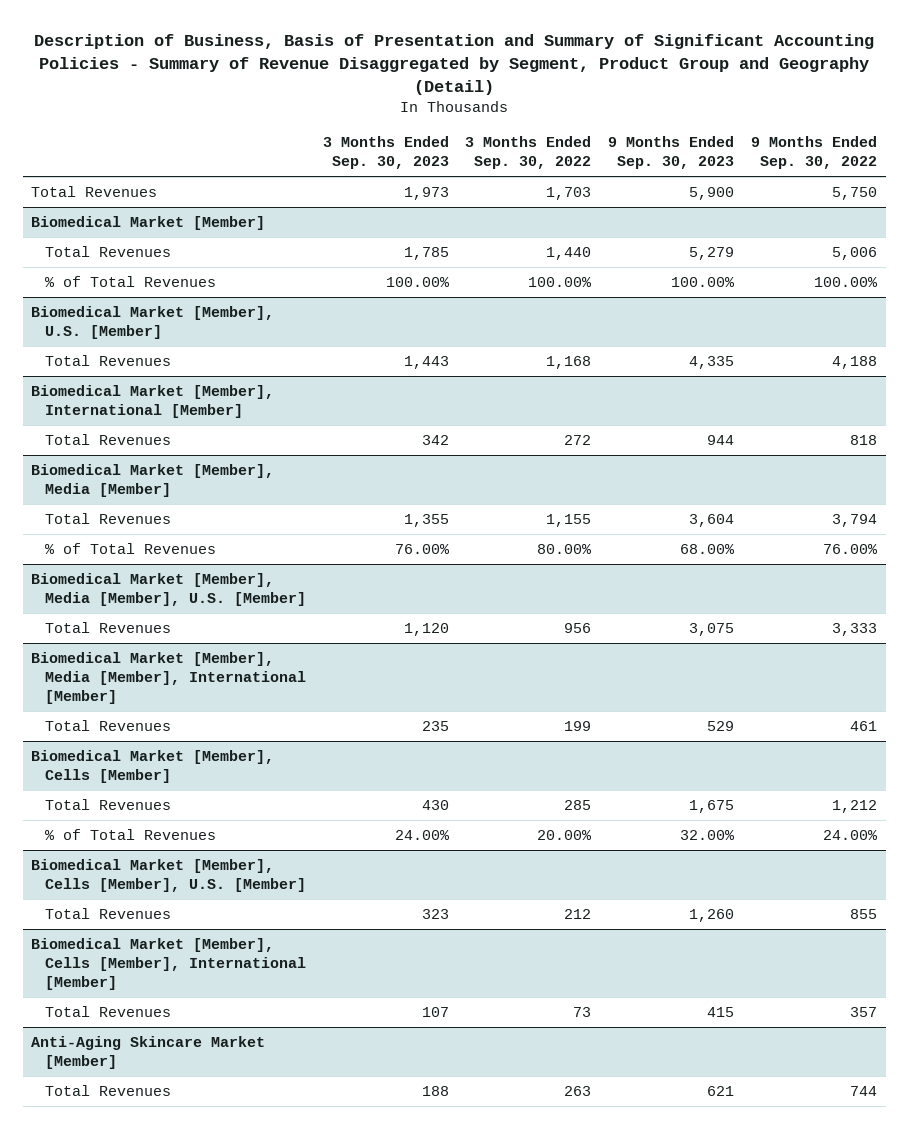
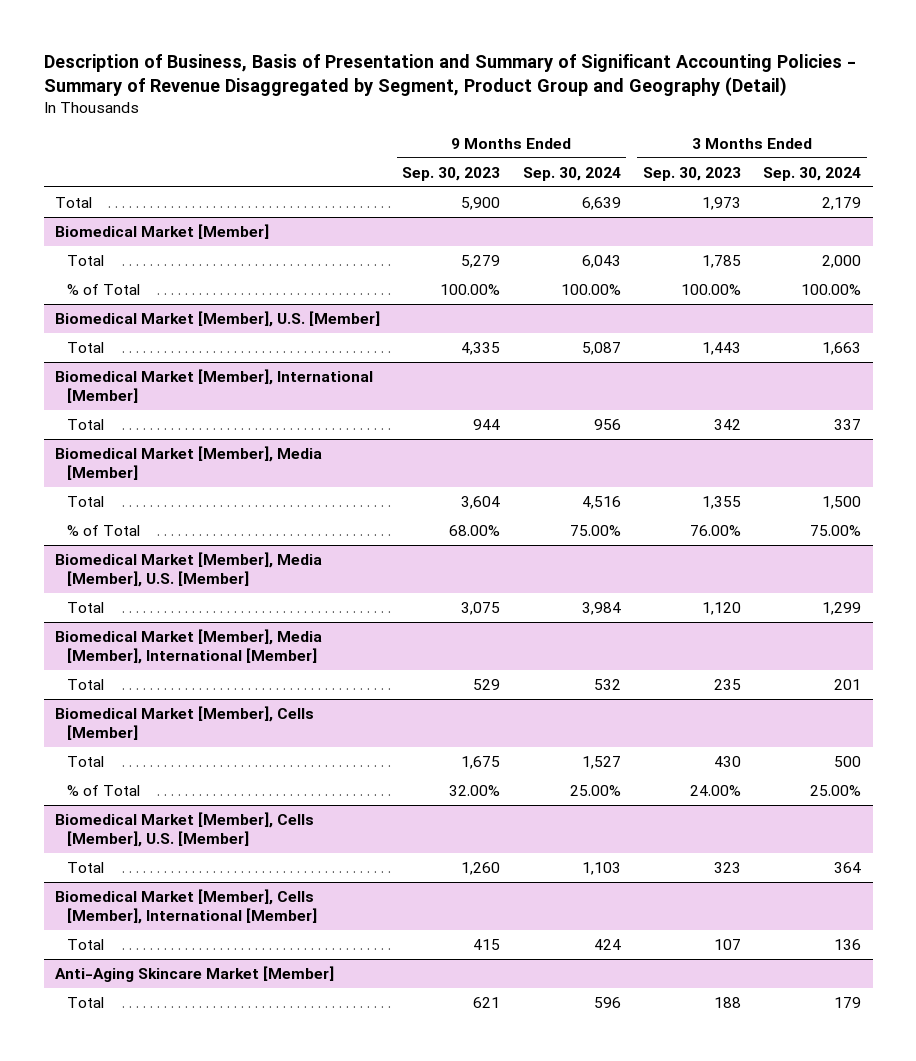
[465,135,592,170] 3 Months Ended Sep. 30, 2022 -> none
[751,135,878,170] 9 Months Ended Sep. 30, 2022 -> none
none -> [522,166,621,181] Sep. 30, 2024
none -> [763,166,862,181] Sep. 30, 2024
[31,185,158,197] Total Revenues -> [54,196,92,208] Total
[44,245,171,257] Total Revenues -> [66,254,104,266] Total
[44,275,216,287] % of Total Revenues -> [66,283,140,295] % of Total
[44,354,171,366] Total Revenues -> [66,341,104,353] Total
[44,433,171,445] Total Revenues -> [66,418,104,430] Total
[44,512,171,524] Total Revenues -> [66,495,104,507] Total
[44,542,216,554] % of Total Revenues -> [66,524,140,536] % of Total
[44,621,171,633] Total Revenues -> [66,601,104,613] Total
[44,719,171,731] Total Revenues -> [66,678,104,690] Total
[44,798,171,810] Total Revenues -> [66,755,104,767] Total
[44,828,216,840] % of Total Revenues -> [66,784,140,796] % of Total
[44,907,171,919] Total Revenues -> [66,861,104,873] Total
[44,1005,171,1017] Total Revenues -> [66,938,104,950] Total
[44,1084,171,1096] Total Revenues -> [66,996,104,1008] Total

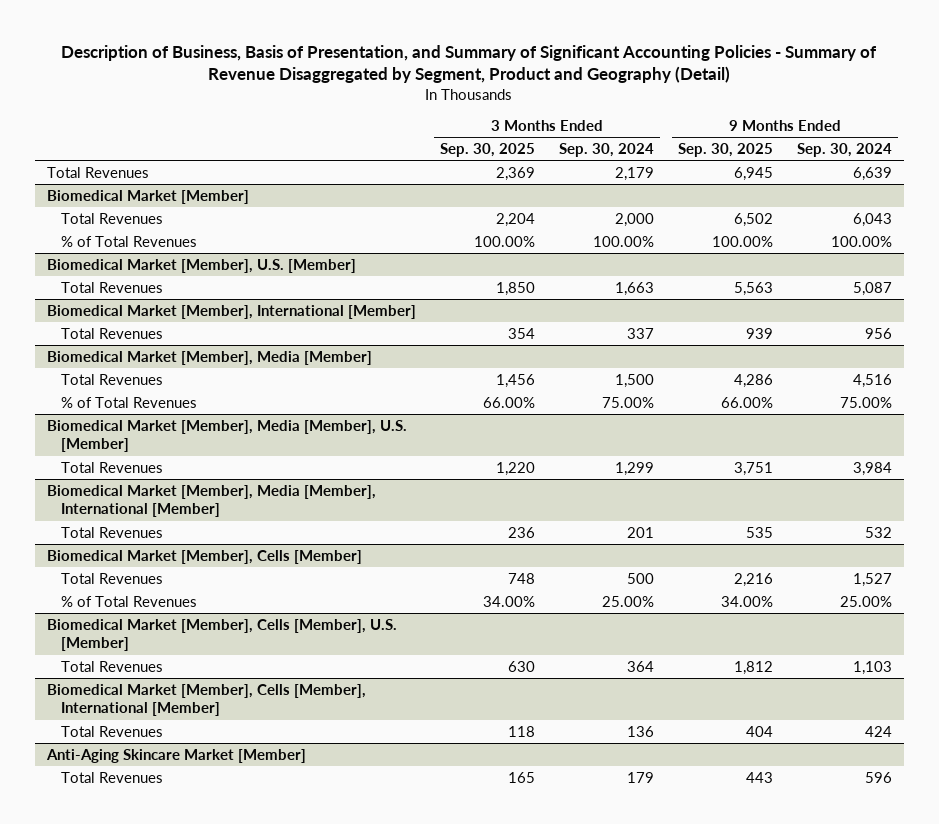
[43,53,856,97] Description of Business, Basis of Presentation and Summary of Significant Accounting Policies - Summary of Revenue Disaggregated by Segment, Product Group and Geography (Detail) -> [61,44,878,84] Description of Business, Basis of Presentation, and Summary of Significant Accounting Policies - Summary of Revenue Disaggregated by Segment, Product and Geography (Detail)
[402,166,501,181] Sep. 30, 2023 -> none
[642,166,741,181] Sep. 30, 2023 -> none
none -> [439,142,535,157] Sep. 30, 2025
none -> [677,142,773,157] Sep. 30, 2025
[54,196,92,208] Total -> [47,166,150,178] Total Revenues
[66,254,104,266] Total -> [61,212,164,224] Total Revenues
[66,283,140,295] % of Total -> [61,235,198,247] % of Total Revenues
[66,341,104,353] Total -> [61,281,164,293] Total Revenues
[66,418,104,430] Total -> [61,327,164,339] Total Revenues
[66,495,104,507] Total -> [61,373,164,385] Total Revenues
[66,524,140,536] % of Total -> [61,396,198,408] % of Total Revenues
[66,601,104,613] Total -> [61,461,164,473] Total Revenues
[66,678,104,690] Total -> [61,526,164,538] Total Revenues
[66,755,104,767] Total -> [61,572,164,584] Total Revenues
[66,784,140,796] % of Total -> [61,595,198,607] % of Total Revenues
[66,861,104,873] Total -> [61,660,164,672] Total Revenues
[66,938,104,950] Total -> [61,725,164,737] Total Revenues
[66,996,104,1008] Total -> [61,771,164,783] Total Revenues

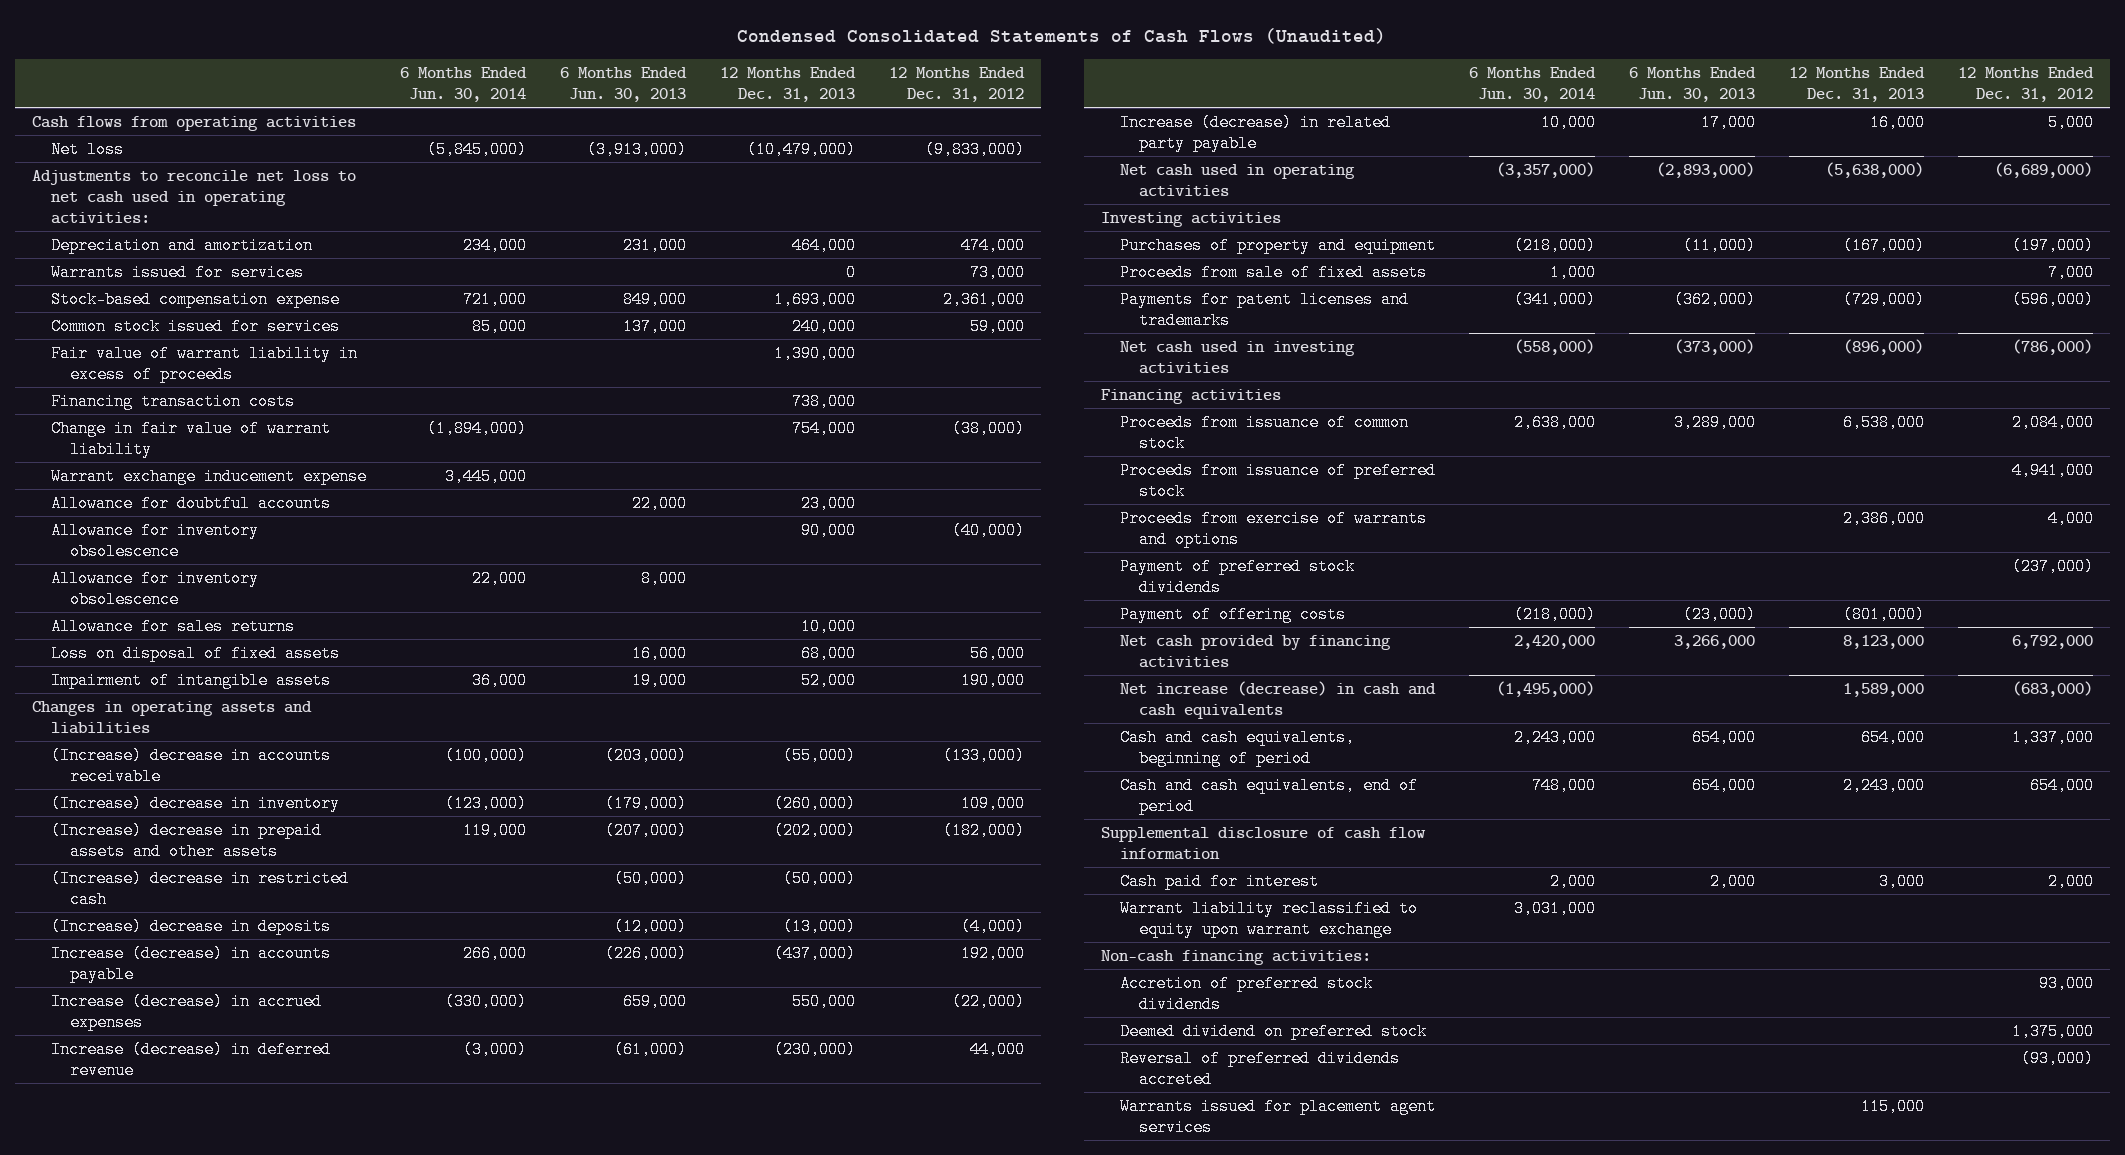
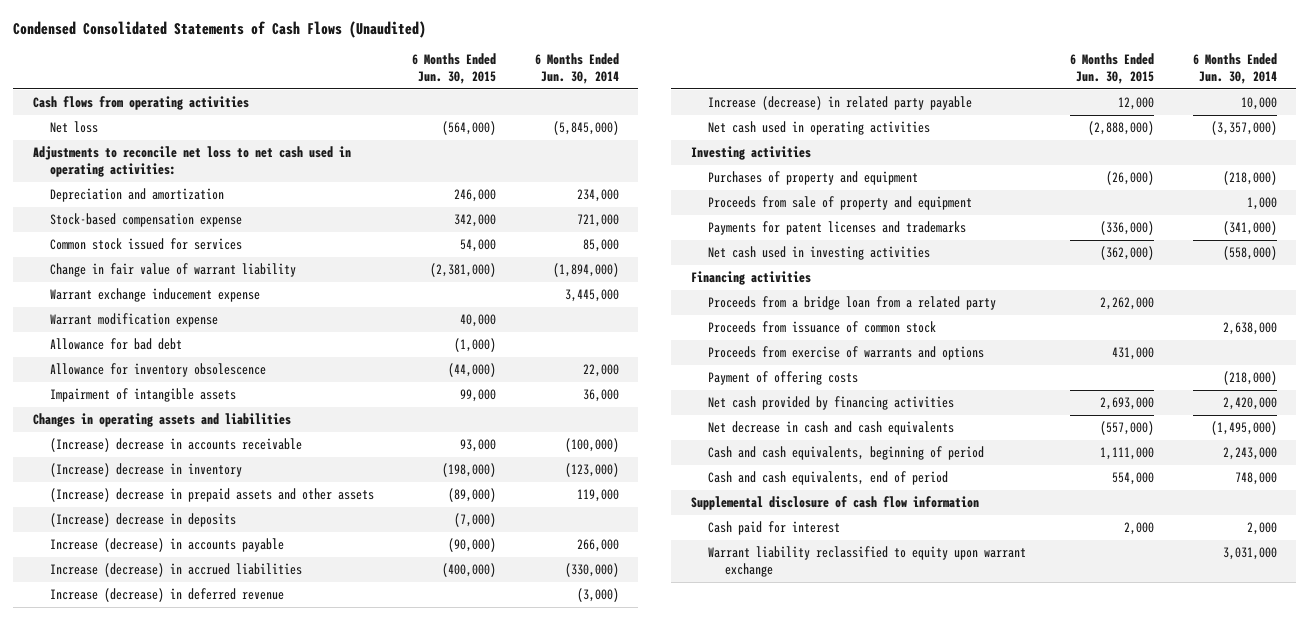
[559,66,687,102] 6 Months Ended Jun. 30, 2013 -> none
[719,66,856,102] 12 Months Ended Dec. 31, 2013 -> none
[888,66,1025,102] 12 Months Ended Dec. 31, 2012 -> none
none -> [412,53,497,85] 6 Months Ended Jun. 30, 2015
[50,263,304,281] Warrants issued for services -> none
[50,344,358,383] Fair value of warrant liability in excess of proceeds -> none
[50,392,295,410] Financing transaction costs -> none
[50,494,331,512] Allowance for doubtful accounts -> none
[50,521,259,560] Allowance for inventory obsolescence -> none
none -> [49,313,218,328] Warrant modification expense
none -> [49,338,182,351] Allowance for bad debt
[50,617,295,635] Allowance for sales returns -> none
[50,644,340,662] Loss on disposal of fixed assets -> none
[50,869,349,908] (Increase) decrease in restricted cash -> none
[50,992,322,1031] Increase (decrease) in accrued expenses -> [49,563,302,578] Increase (decrease) in accrued liabilities
[1120,263,1428,281] Proceeds from sale of fixed assets -> [707,196,972,211] Proceeds from sale of property and equipment
none -> [707,296,996,311] Proceeds from a bridge loan from a related party
[1120,461,1437,500] Proceeds from issuance of preferred stock -> none
[1120,557,1356,596] Payment of preferred stock dividends -> none
[1120,680,1437,719] Net increase (decrease) in cash and cash equivalents -> [707,421,954,436] Net decrease in cash and cash equivalents
[1101,949,1372,965] Non-cash financing activities: -> none
[1120,974,1374,1013] Accretion of preferred stock dividends -> none
[1120,1022,1428,1040] Deemed dividend on preferred stock -> none
[1120,1049,1401,1088] Reversal of preferred dividends accreted -> none
[1120,1097,1437,1136] Warrants issued for placement agent services -> none

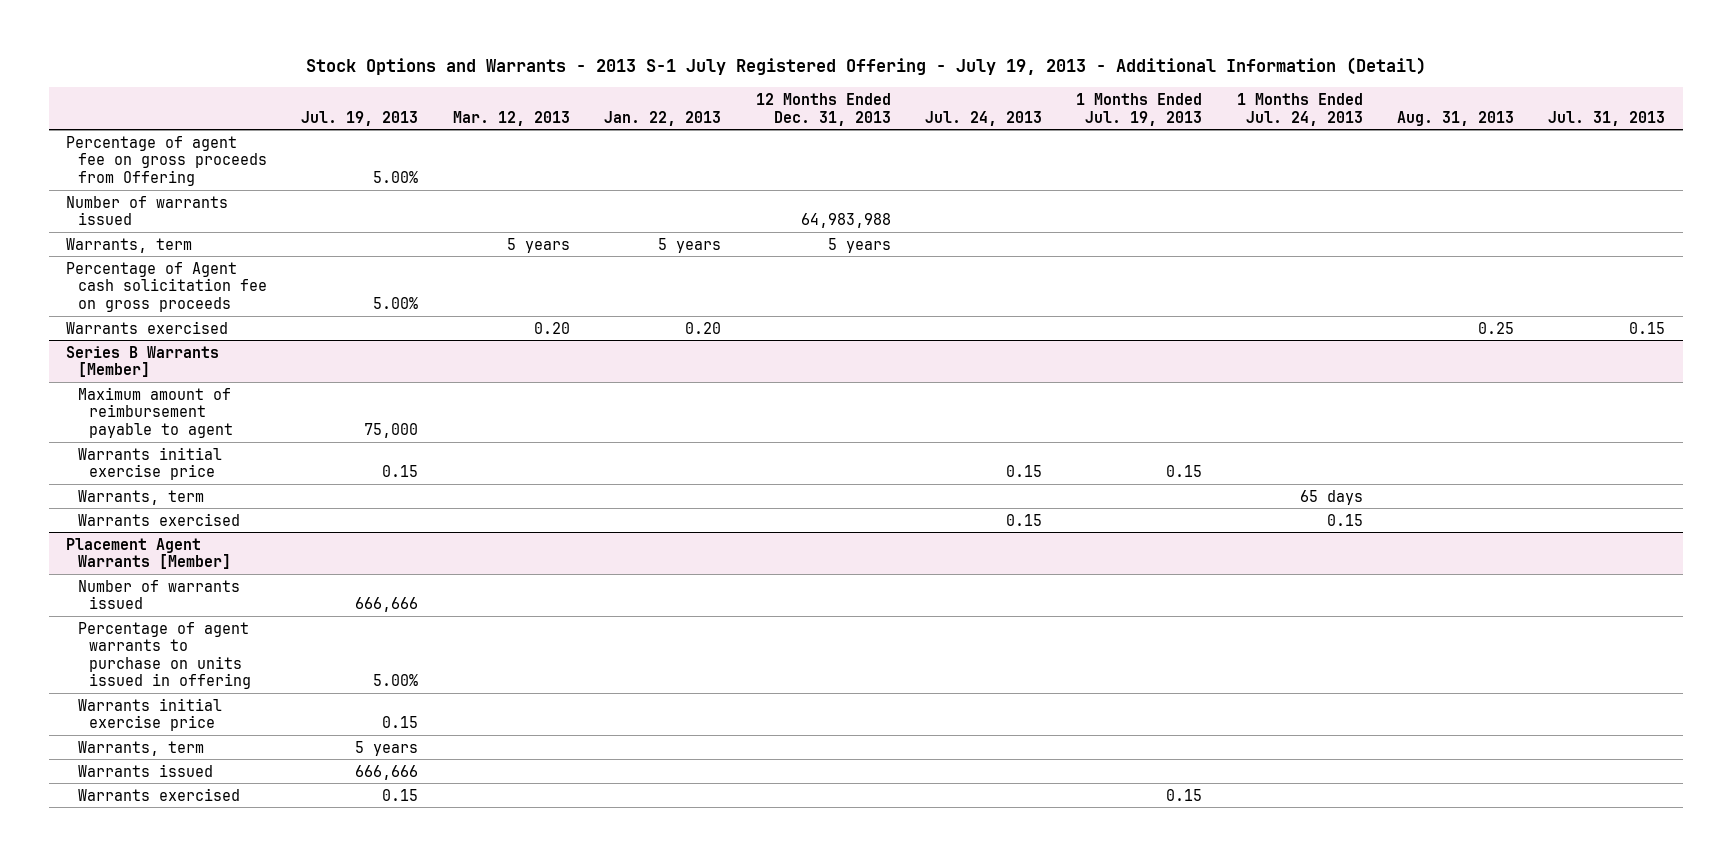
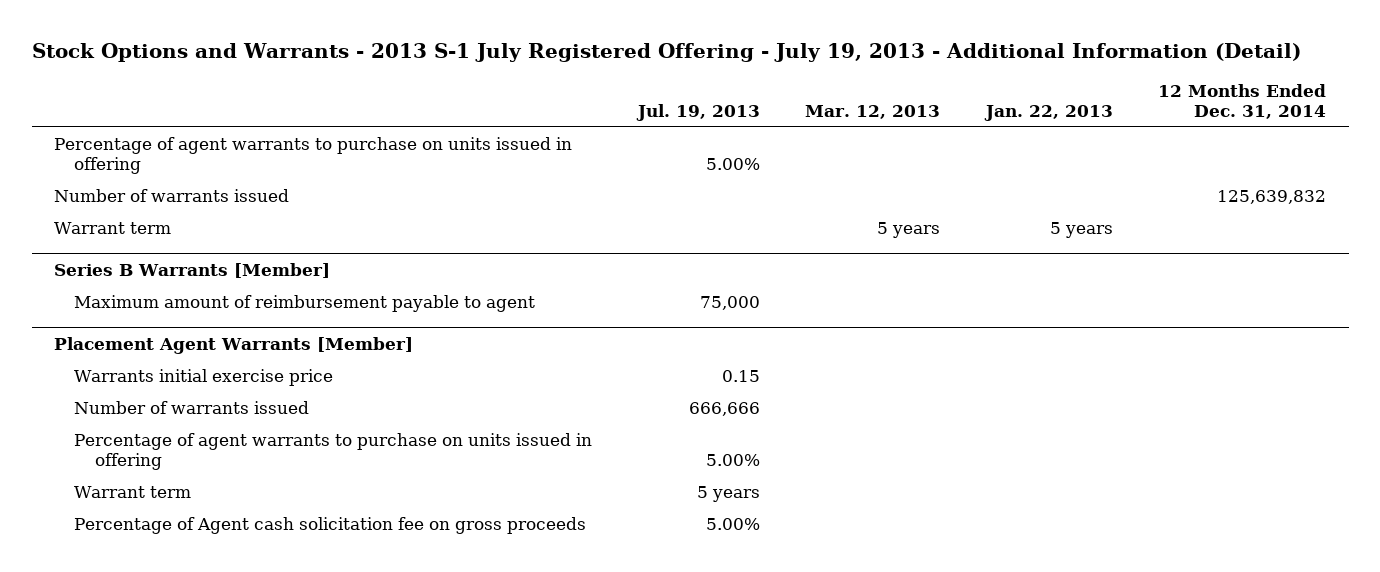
[755,92,891,126] 12 Months Ended Dec. 31, 2013 -> none
[924,110,1042,126] Jul. 24, 2013 -> none
[1076,92,1203,126] 1 Months Ended Jul. 19, 2013 -> none
[1236,92,1363,126] 1 Months Ended Jul. 24, 2013 -> none
[1397,110,1515,126] Aug. 31, 2013 -> none
[1548,110,1666,126] Jul. 31, 2013 -> none
none -> [1158,84,1327,120] 12 Months Ended Dec. 31, 2014
[66,135,267,186] Percentage of agent fee on gross proceeds from Offering -> [54,137,573,175] Percentage of agent warrants to purchase on units issued in offering
[66,261,267,312] Percentage of Agent cash solicitation fee on gross proceeds -> none
[66,320,229,334] Warrants exercised -> none
[66,237,193,253] Warrants, term -> [54,222,172,235] Warrant term
[77,446,222,481] Warrants initial exercise price -> none
[77,489,204,505] Warrants, term -> none
[77,512,240,526] Warrants exercised -> none
[77,697,222,732] Warrants initial exercise price -> [74,369,334,387] Warrants initial exercise price
[77,763,213,777] Warrants issued -> none
[77,787,240,801] Warrants exercised -> none
[77,740,204,756] Warrants, term -> [74,486,192,499] Warrant term
none -> [74,517,587,535] Percentage of Agent cash solicitation fee on gross proceeds

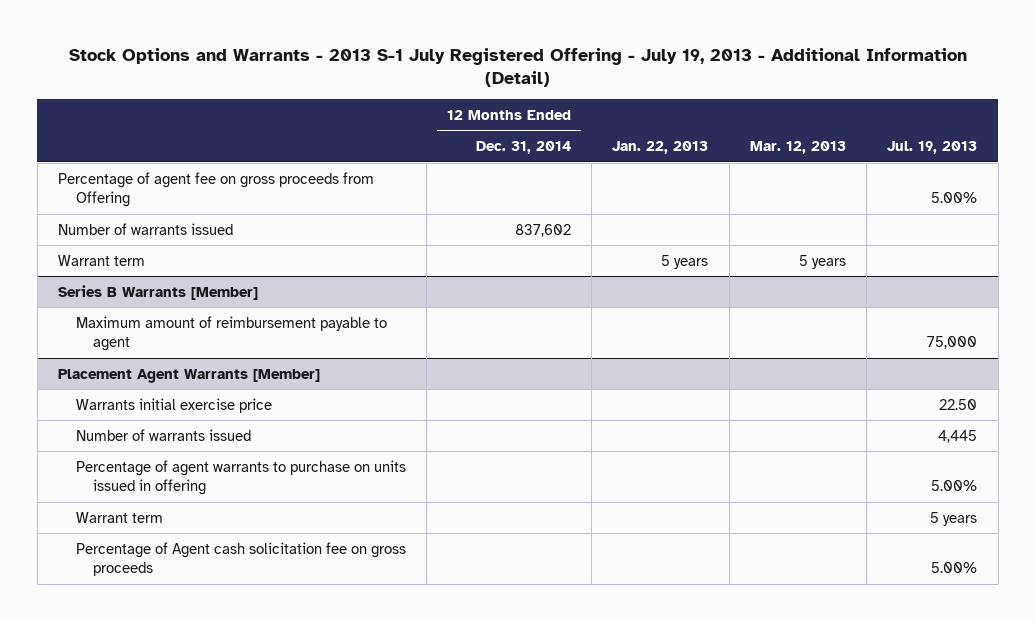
[54,137,573,175] Percentage of agent warrants to purchase on units issued in offering -> [57,171,374,208] Percentage of agent fee on gross proceeds from Offering
[1217,190,1327,205] 125,639,832 -> [515,223,572,237] 837,602
[721,370,760,383] 0.15 -> [939,398,978,410] 22.50
[688,402,760,417] 666,666 -> [938,429,978,443] 4,445

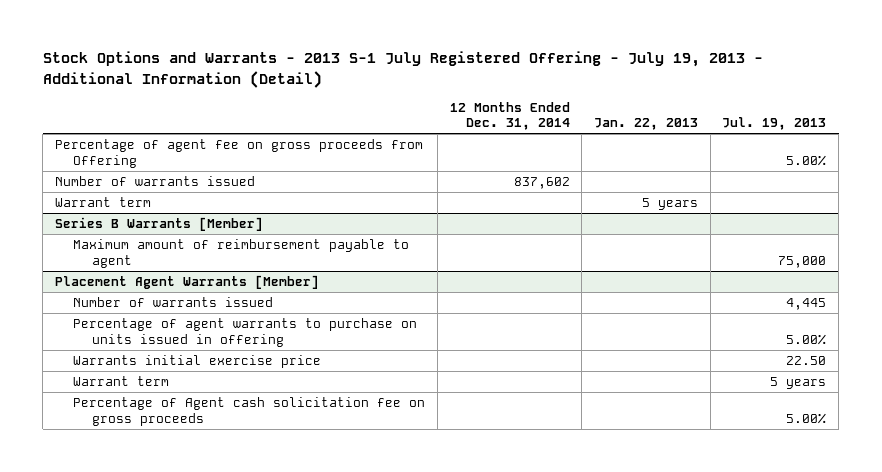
[749,141,846,155] Mar. 12, 2013 -> none
[75,397,272,413] Warrants initial exercise price -> [73,355,322,369] Warrants initial exercise price

